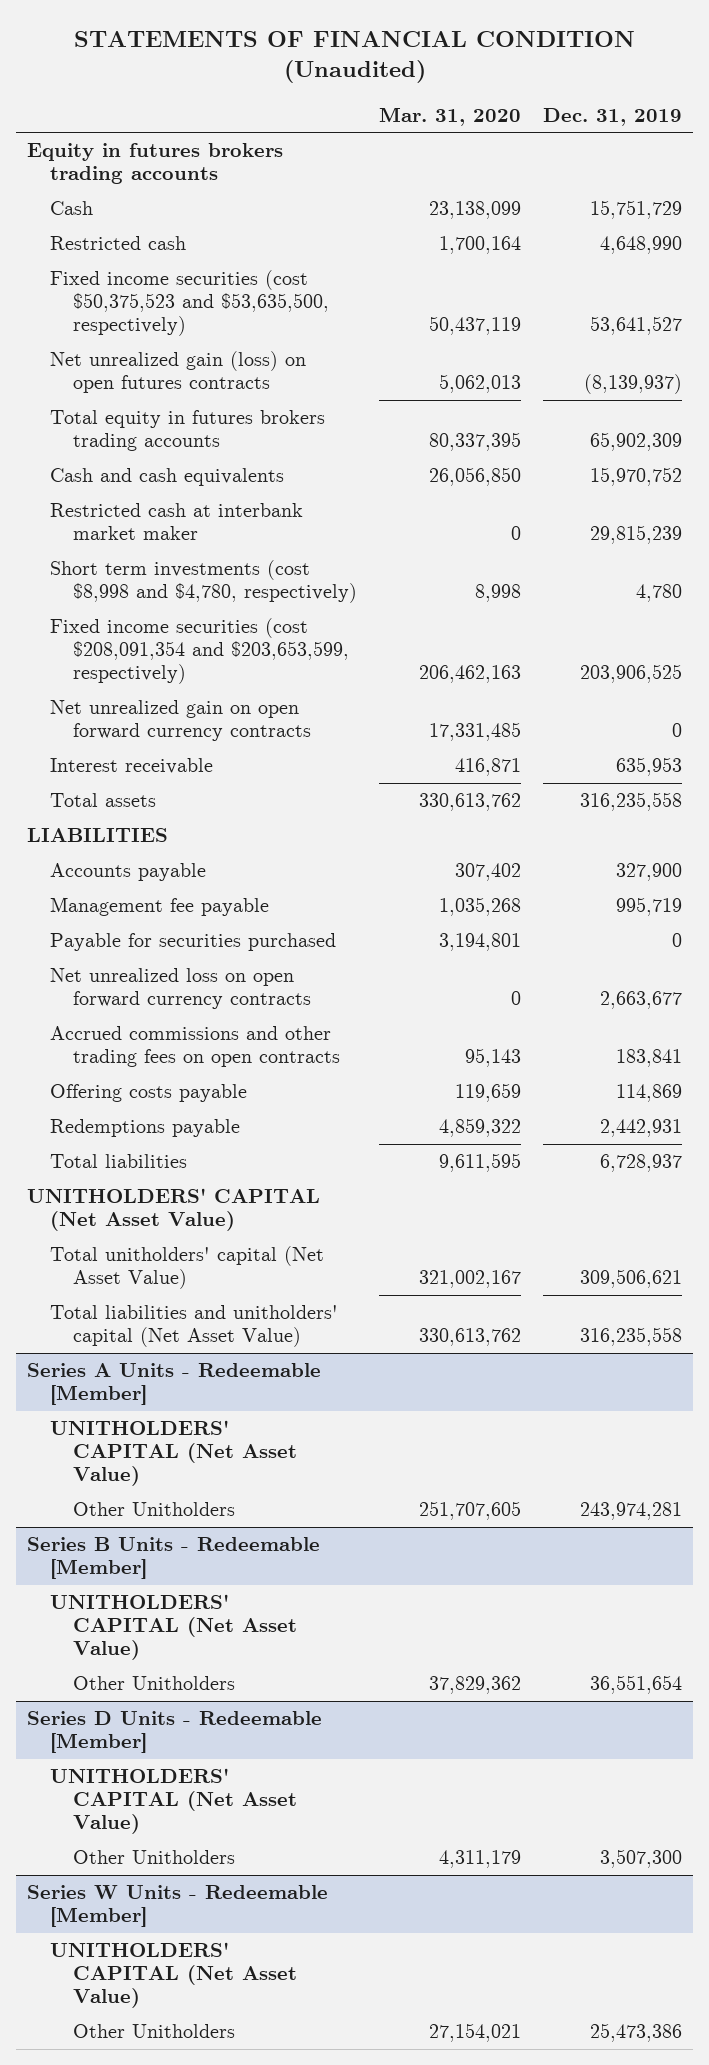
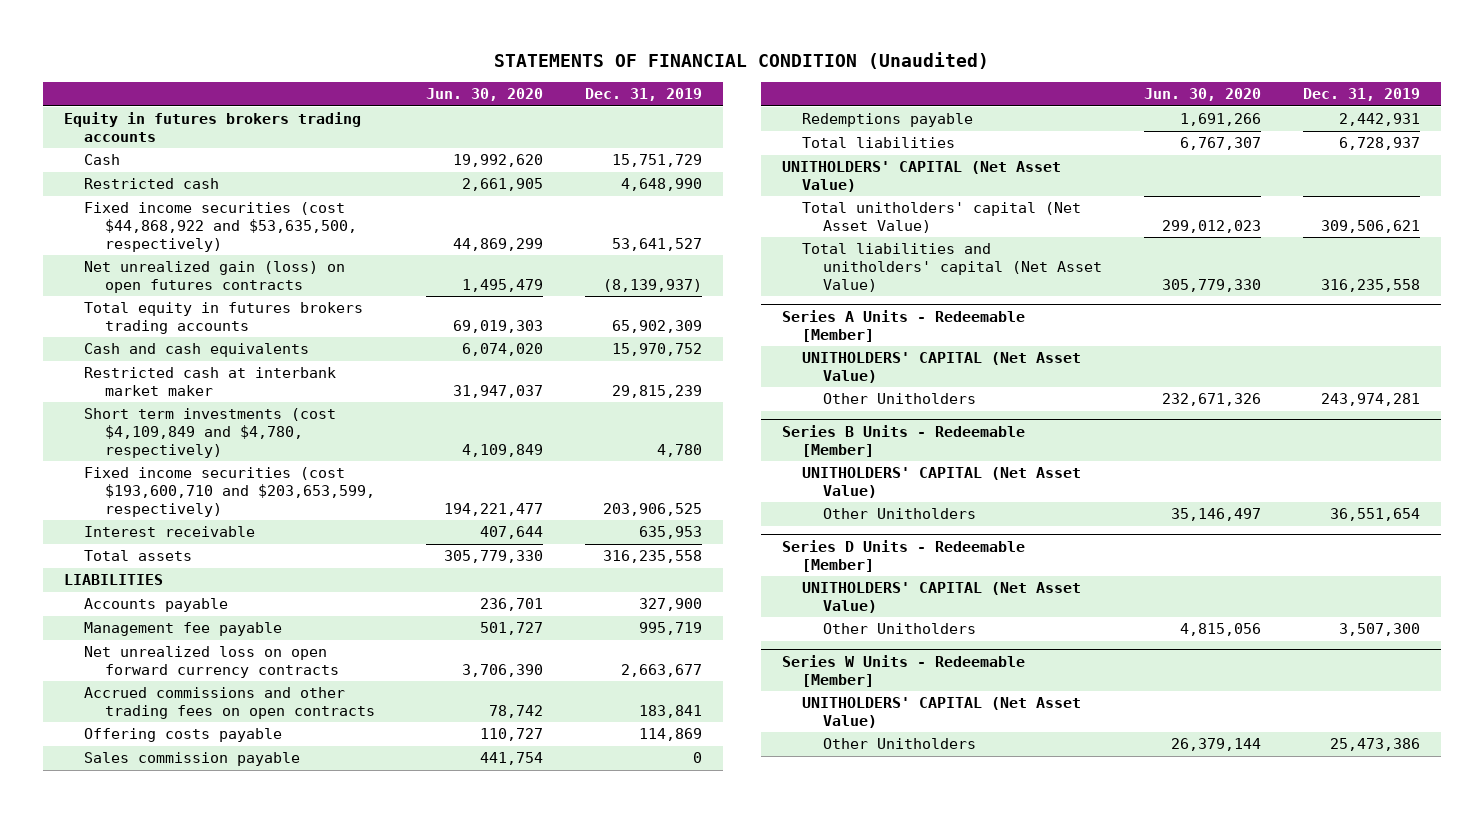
[378,106,521,126] Mar. 31, 2020 -> none
none -> [425,88,543,102] Jun. 30, 2020
[49,270,329,337] Fixed income securities (cost $50,375,523 and $53,635,500, respectively) -> [84,202,357,252] Fixed income securities (cost $44,868,922 and $53,635,500, respectively)
[49,700,311,742] Net unrealized gain on open forward currency contracts -> none
[49,560,357,604] Short term investments (cost $8,998 and $4,780, respectively) -> [84,408,337,458] Short term investments (cost $4,109,849 and $4,780, respectively)
[49,618,349,685] Fixed income securities (cost $208,091,354 and $203,653,599, respectively) -> [84,467,375,517] Fixed income securities (cost $193,600,710 and $203,653,599, respectively)
[49,933,336,952] Payable for securities purchased -> none
none -> [84,752,301,767] Sales commission payable

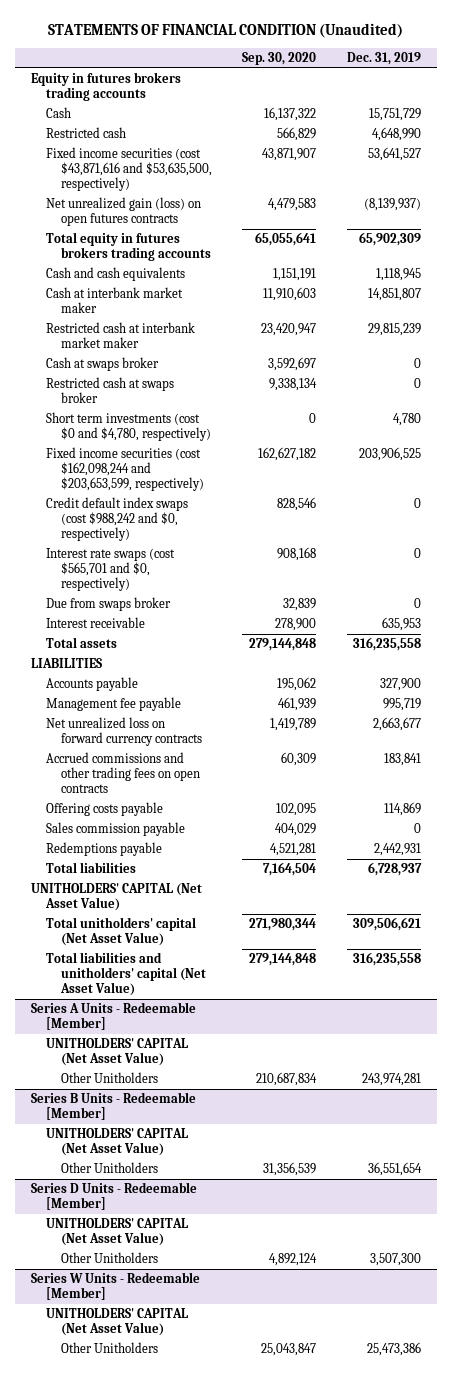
[425,88,543,102] Jun. 30, 2020 -> none
none -> [242,52,317,66] Sep. 30, 2020
[84,202,357,252] Fixed income securities (cost $44,868,922 and $53,635,500, respectively) -> [45,147,212,192] Fixed income securities (cost $43,871,616 and $53,635,500, respectively)
[611,343,702,357] 15,970,752 -> [376,268,422,282] 1,118,945
none -> [45,287,183,314] Cash at interbank market maker
none -> [45,357,159,372] Cash at swaps broker
none -> [45,377,174,404] Restricted cash at swaps broker
[84,408,337,458] Short term investments (cost $4,109,849 and $4,780, respectively) -> [45,412,211,442] Short term investments (cost $0 and $4,780, respectively)
[84,467,375,517] Fixed income securities (cost $193,600,710 and $203,653,599, respectively) -> [45,447,204,492] Fixed income securities (cost $162,098,244 and $203,653,599, respectively)
none -> [45,497,188,542] Credit default index swaps (cost $988,242 and $0, respectively)
none -> [45,548,175,592] Interest rate swaps (cost $565,701 and $0, respectively)
none -> [45,597,171,612] Due from swaps broker
[84,646,339,678] Net unrealized loss on open forward currency contracts -> [45,717,202,747] Net unrealized loss on forward currency contracts

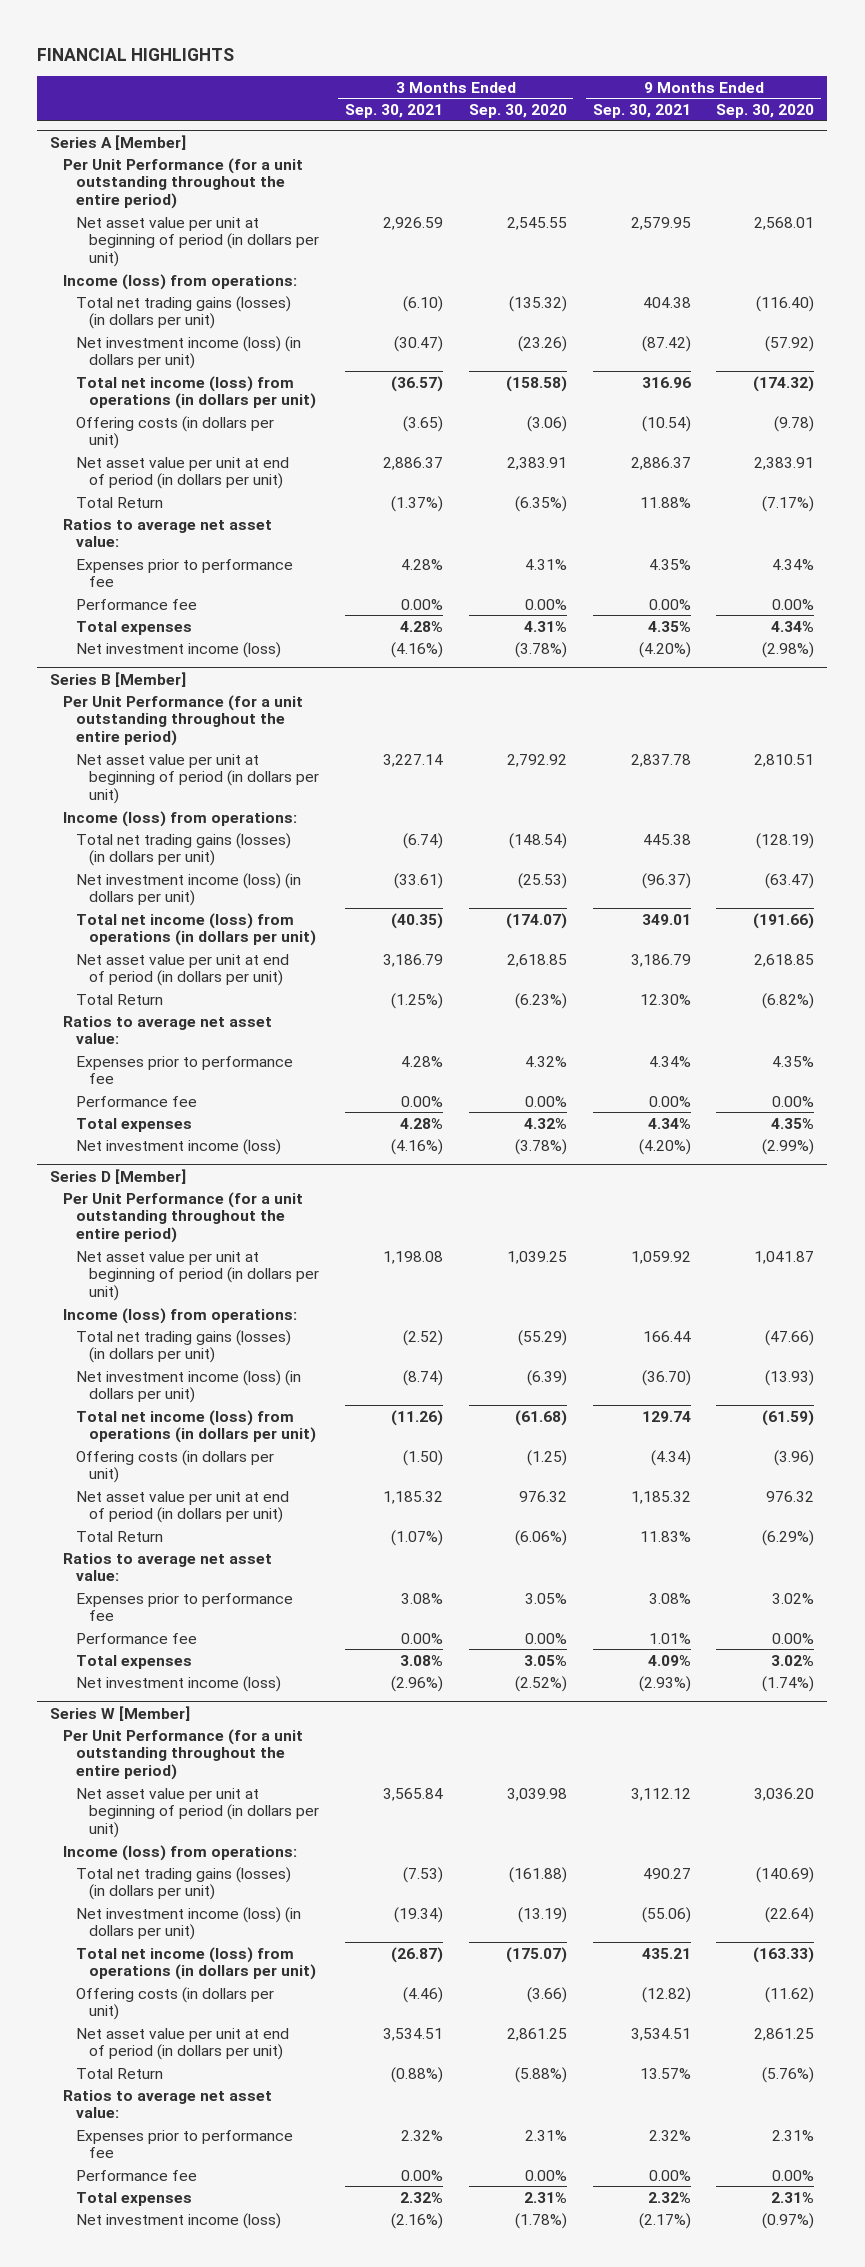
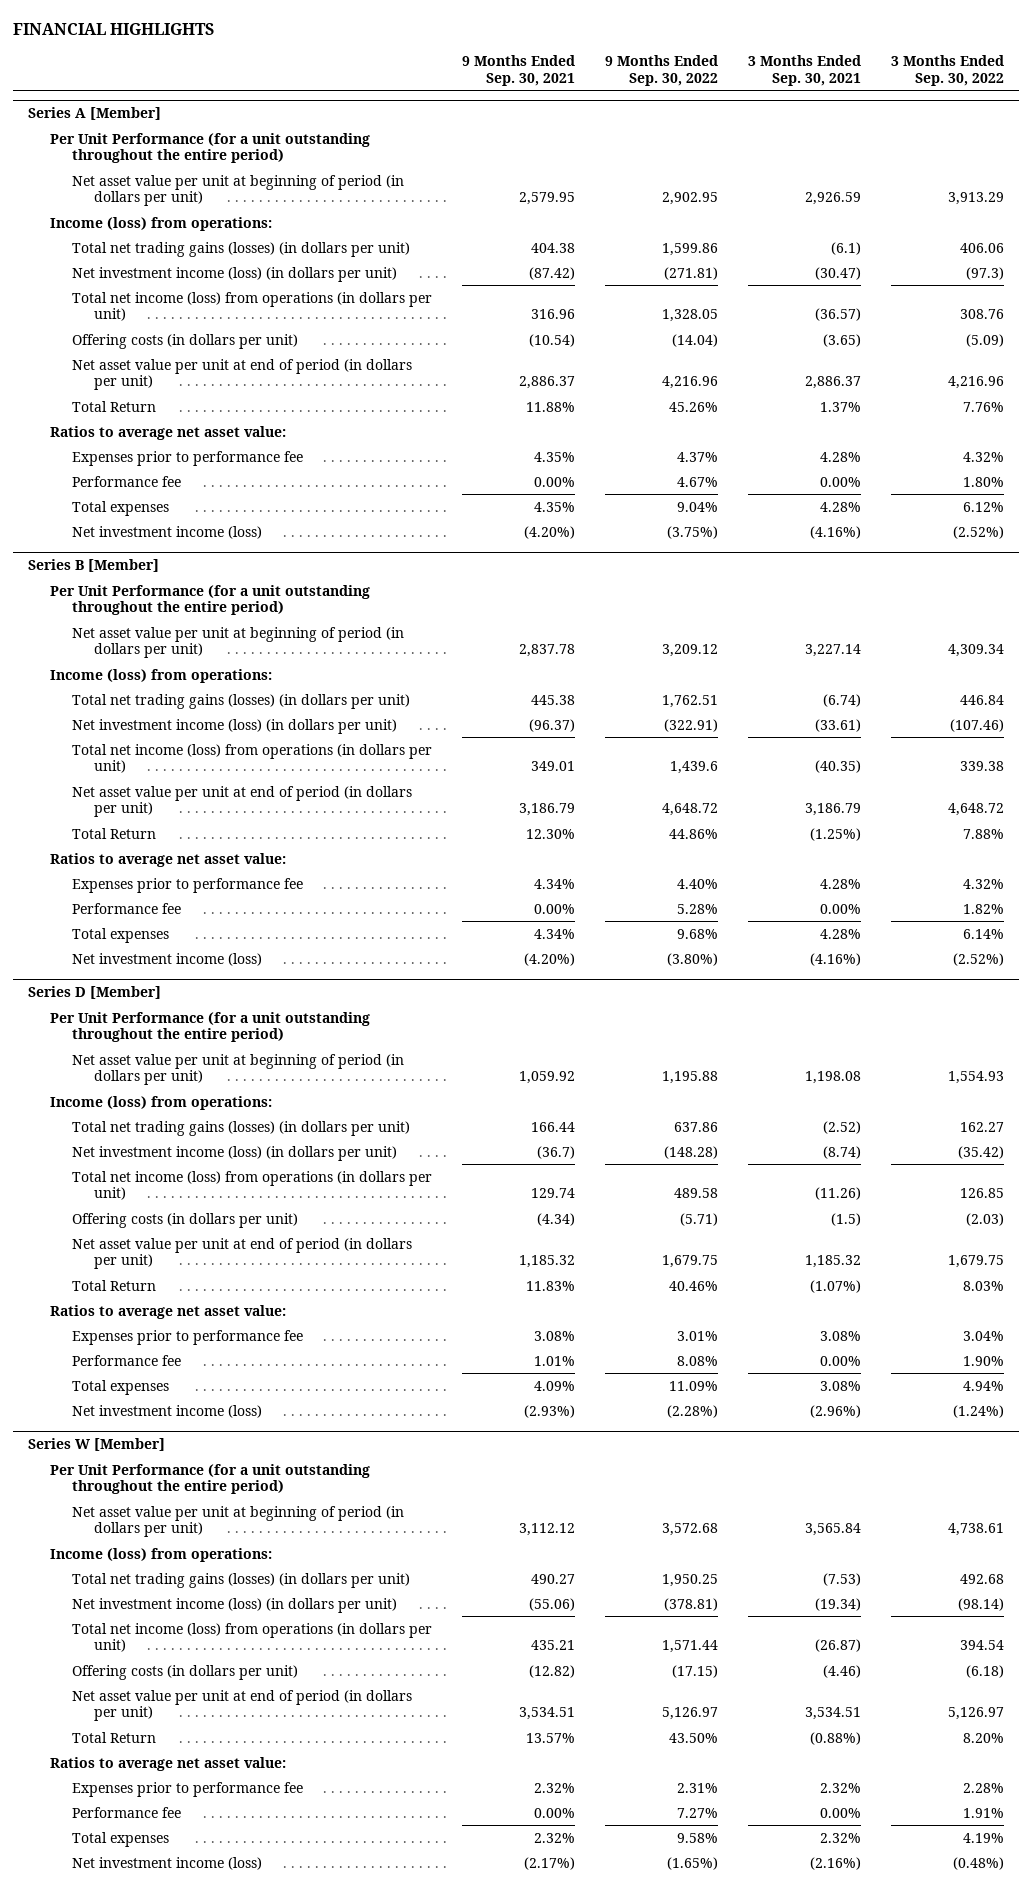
[468,104,567,119] Sep. 30, 2020 -> none
[716,104,815,119] Sep. 30, 2020 -> none
none -> [604,55,718,86] 9 Months Ended Sep. 30, 2022
none -> [890,55,1004,86] 3 Months Ended Sep. 30, 2022
[402,295,443,312] (6.10) -> [830,241,861,255] (6.1)
[390,495,443,512] (1.37%) -> [819,401,861,412] 1.37%
[641,1369,691,1386] (36.70) -> [536,1145,575,1159] (36.7)
[402,1449,443,1466] (1.50) -> [830,1212,861,1226] (1.5)

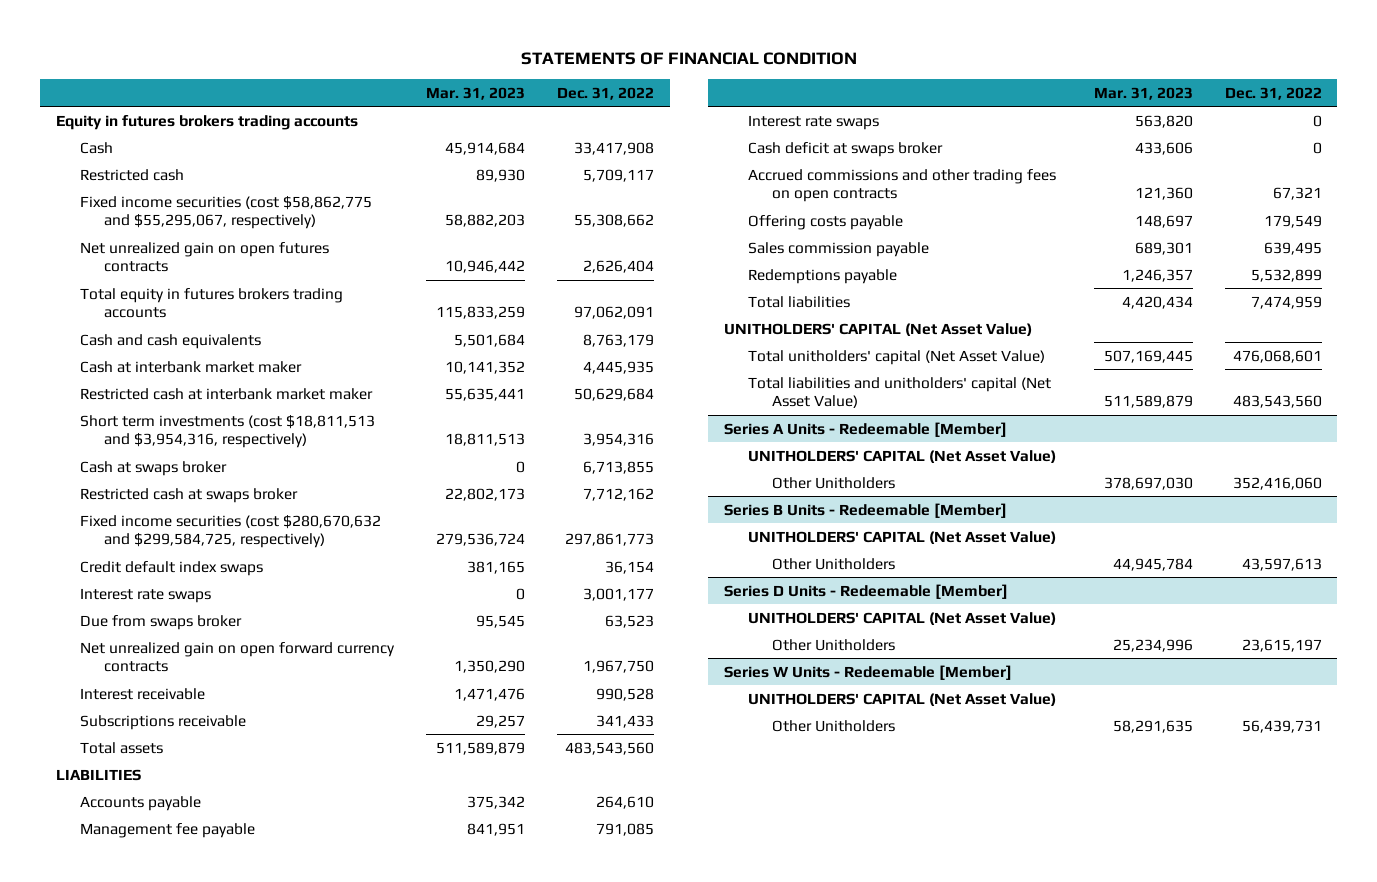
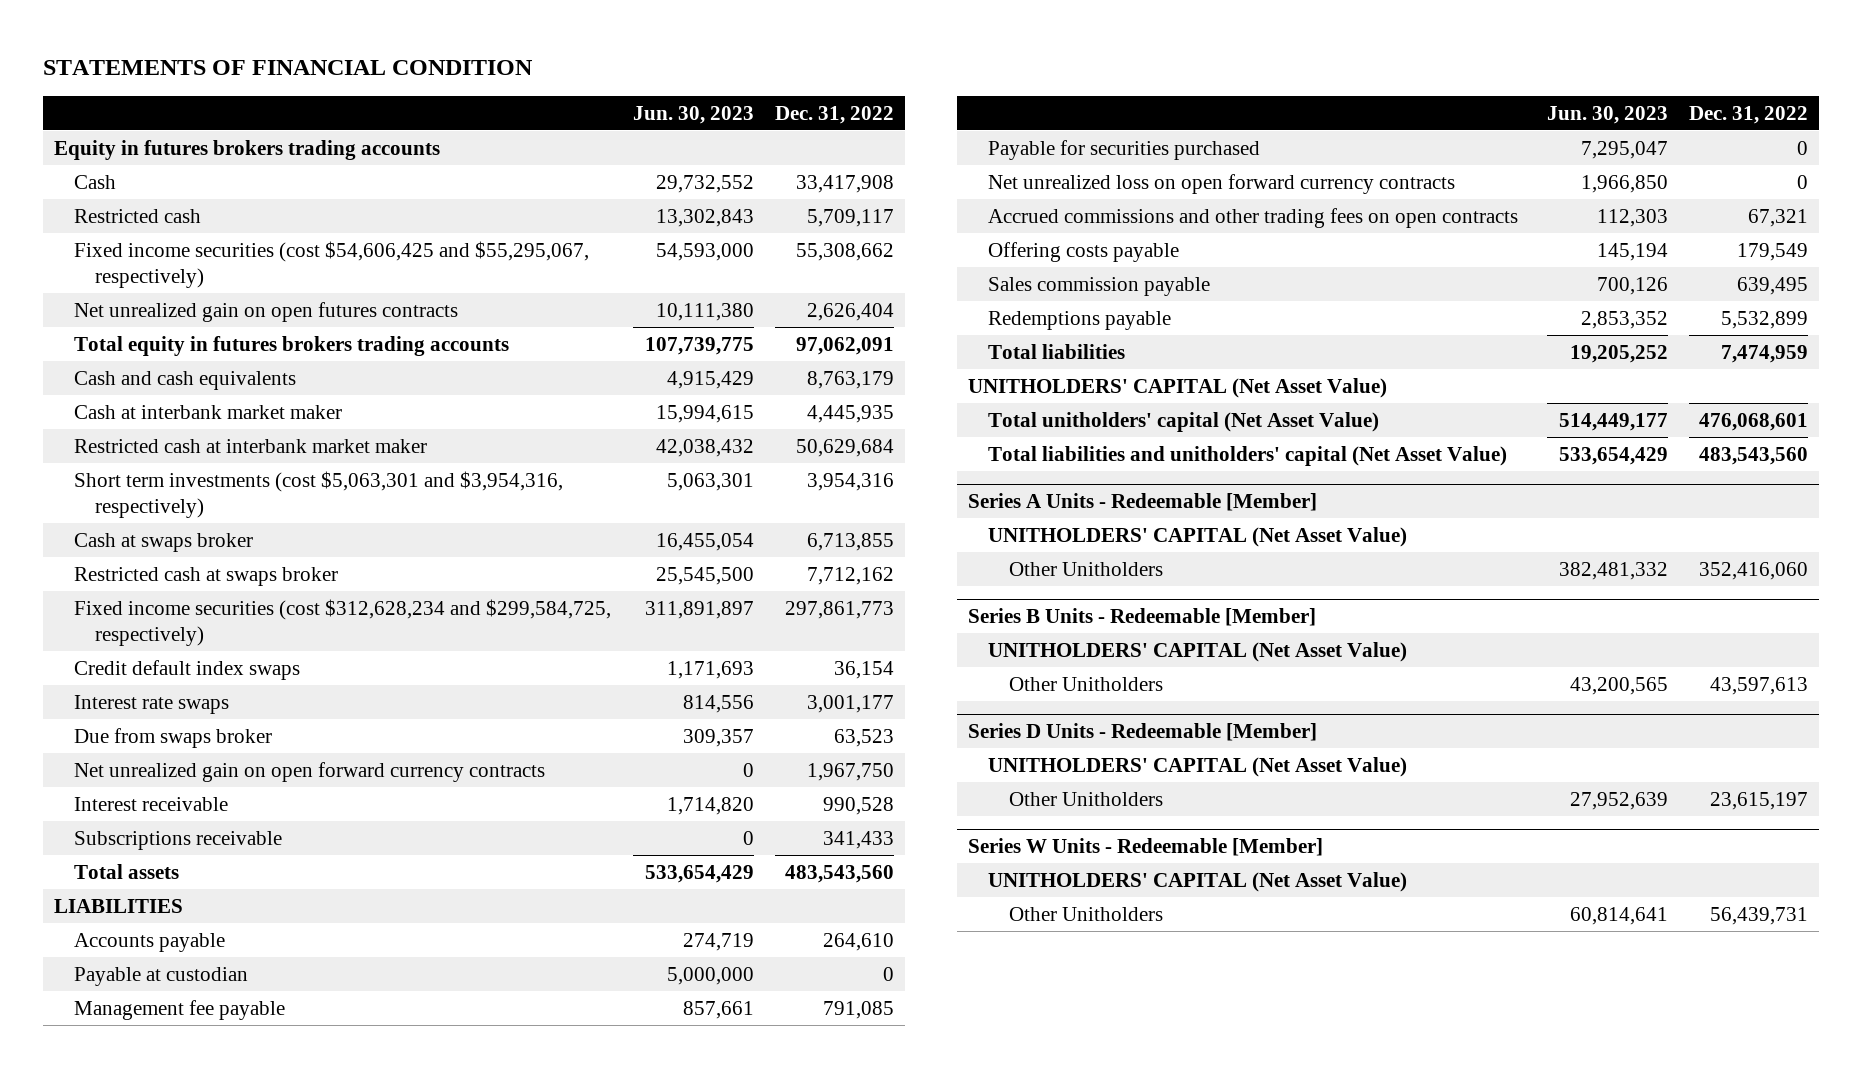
[425,86,525,100] Mar. 31, 2023 -> none
none -> [632,105,754,124] Jun. 30, 2023
[80,195,373,230] Fixed income securities (cost $58,862,775 and $55,295,067, respectively) -> [74,240,590,288] Fixed income securities (cost $54,606,425 and $55,295,067, respectively)
[80,414,376,449] Short term investments (cost $18,811,513 and $3,954,316, respectively) -> [74,470,564,518] Short term investments (cost $5,063,301 and $3,954,316, respectively)
[80,514,382,549] Fixed income securities (cost $280,670,632 and $299,584,725, respectively) -> [74,598,612,646] Fixed income securities (cost $312,628,234 and $299,584,725, respectively)
none -> [74,966,249,986] Payable at custodian
[747,114,879,130] Interest rate swaps -> none
[747,141,943,157] Cash deficit at swaps broker -> none
none -> [988,139,1261,160] Payable for securities purchased
none -> [988,173,1456,194] Net unrealized loss on open forward currency contracts

